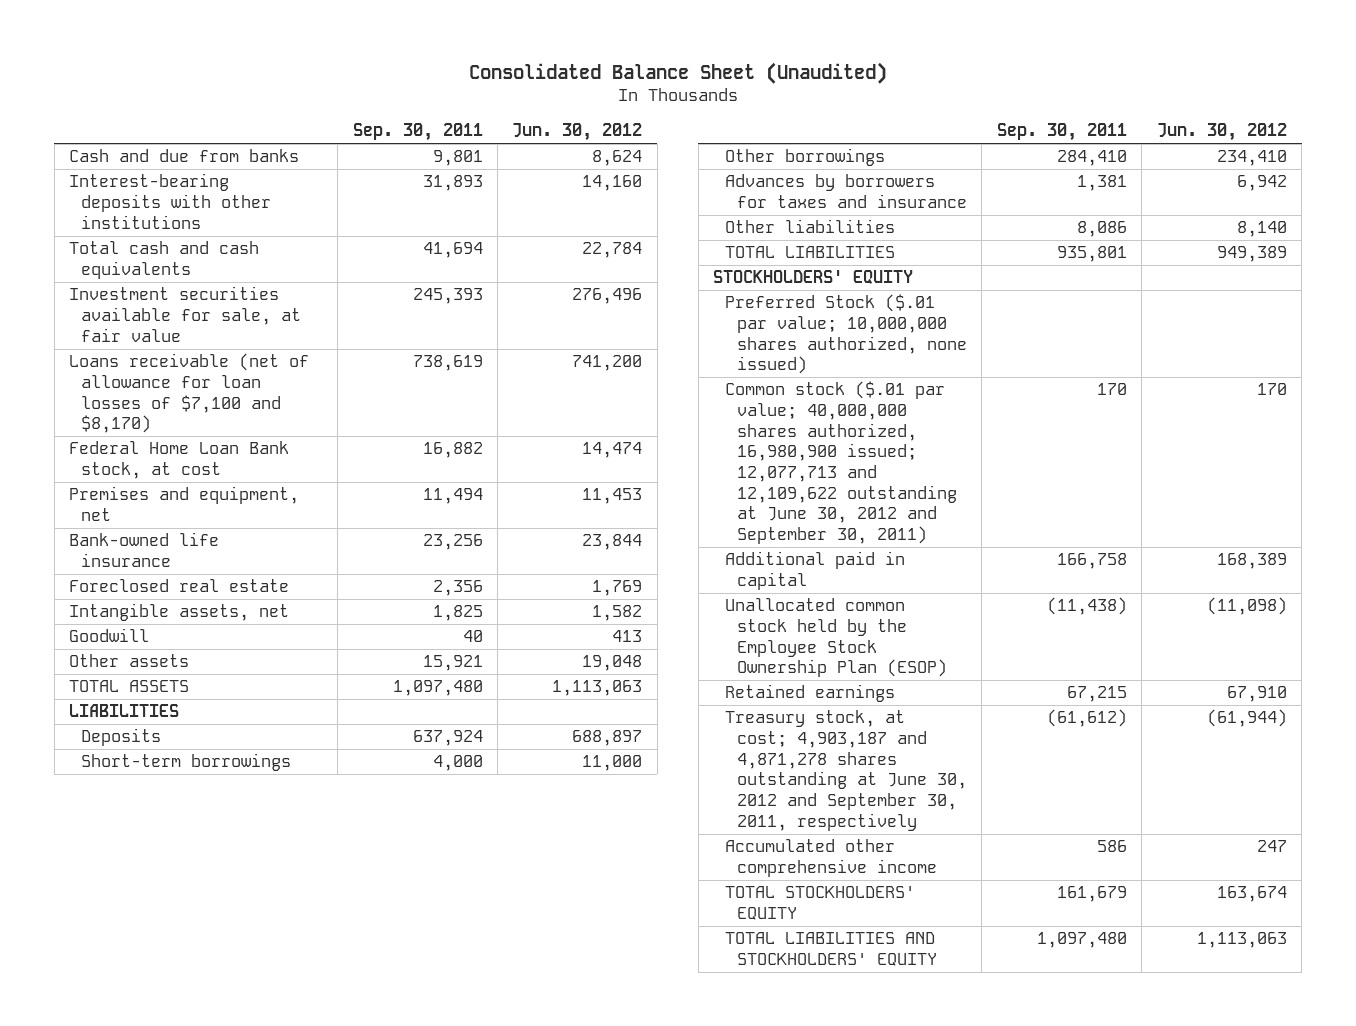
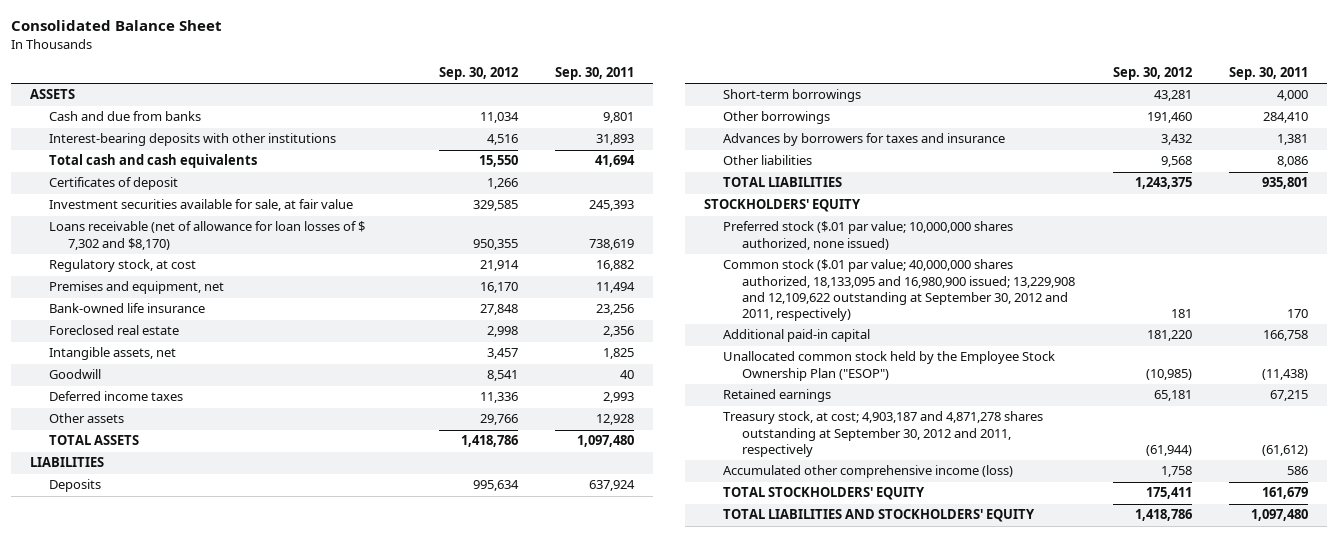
[468,62,887,85] Consolidated Balance Sheet (Unaudited) -> [11,20,223,32] Consolidated Balance Sheet
[512,123,643,142] Jun. 30, 2012 -> none
none -> [438,66,518,80] Sep. 30, 2012
none -> [30,89,76,100] ASSETS
none -> [49,177,179,191] Certificates of deposit
[69,353,310,434] Loans receivable (net of allowance for loan losses of $7,100 and $8,170) -> [49,221,366,250] Loans receivable (net of allowance for loan losses of $ 7,302 and $8,170)
[69,441,290,479] Federal Home Loan Bank stock, at cost -> [49,259,197,273] Regulatory stock, at cost
none -> [49,391,184,402] Deferred income taxes
[422,655,483,672] 15,921 -> [596,414,635,426] 12,928
[724,294,967,375] Preferred Stock ($.01 par value; 10,000,000 shares authorized, none issued) -> [723,221,1014,250] Preferred stock ($.01 par value; 10,000,000 shares authorized, none issued)
[724,381,957,545] Common stock ($.01 par value; 40,000,000 shares authorized, 16,980,900 issued; 12,077,713 and 12,109,622 outstanding at June 30, 2012 and September 30, 2011) -> [723,259,1075,322] Common stock ($.01 par value; 40,000,000 shares authorized, 18,133,095 and 16,980,900 issued; 13,229,908 and 12,109,622 outstanding at September 30, 2012 and 2011, respectively)
[724,551,905,590] Additional paid in capital -> [723,329,871,343] Additional paid-in capital
[724,598,947,678] Unallocated common stock held by the Employee Stock Ownership Plan (ESOP) -> [723,351,1056,381] Unallocated common stock held by the Employee Stock Ownership Plan ("ESOP")
[724,710,967,831] Treasury stock, at cost; 4,903,187 and 4,871,278 shares outstanding at June 30, 2012 and September 30, 2011, respectively -> [723,411,1044,457] Treasury stock, at cost; 4,903,187 and 4,871,278 shares outstanding at September 30, 2012 and 2011, respectively
[724,839,937,877] Accumulated other comprehensive income -> [723,465,1014,479] Accumulated other comprehensive income (loss)

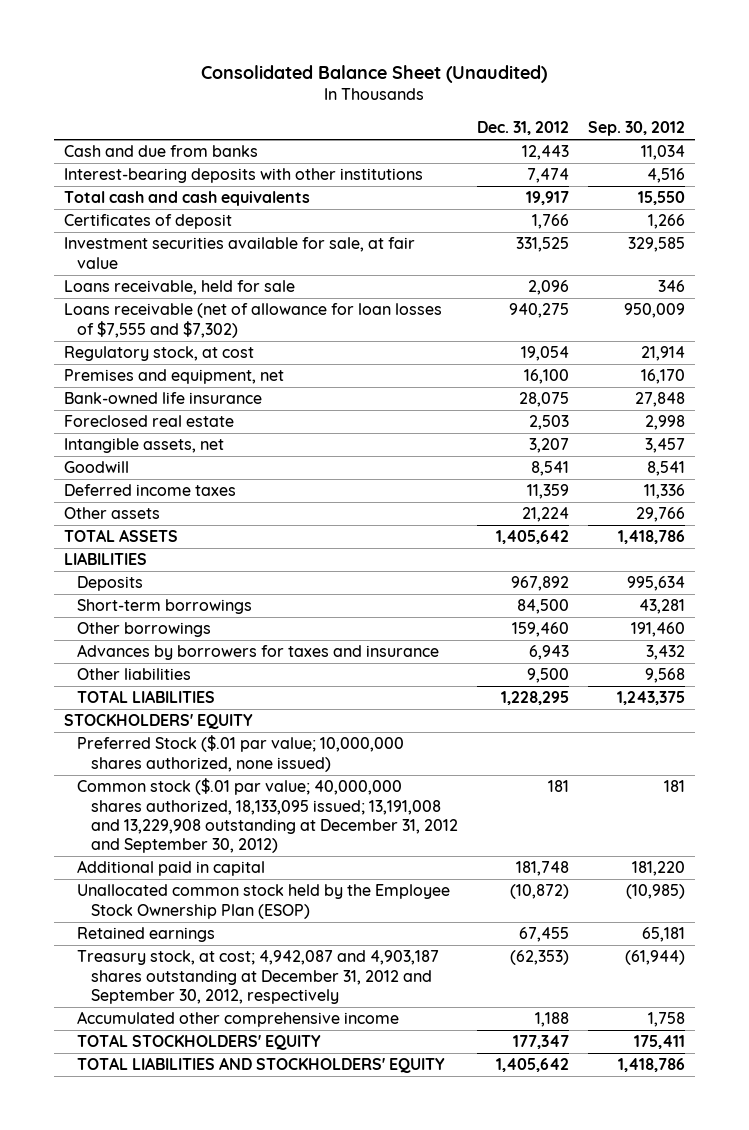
[11,20,223,32] Consolidated Balance Sheet -> [201,64,548,83] Consolidated Balance Sheet (Unaudited)
[555,66,635,80] Sep. 30, 2011 -> none
none -> [477,121,570,136] Dec. 31, 2012
[30,89,76,100] ASSETS -> none
none -> [63,280,295,296] Loans receivable, held for sale
[49,221,366,250] Loans receivable (net of allowance for loan losses of $ 7,302 and $8,170) -> [63,303,442,338] Loans receivable (net of allowance for loan losses of $7,555 and $7,302)
[472,238,518,250] 950,355 -> [624,303,686,319] 950,009
[723,221,1014,250] Preferred stock ($.01 par value; 10,000,000 shares authorized, none issued) -> [77,735,405,772] Preferred Stock ($.01 par value; 10,000,000 shares authorized, none issued)
[723,259,1075,322] Common stock ($.01 par value; 40,000,000 shares authorized, 18,133,095 and 16,980,900 issued; 13,229,908 and 12,109,622 outstanding at September 30, 2012 and 2011, respectively) -> [77,778,459,854] Common stock ($.01 par value; 40,000,000 shares authorized, 18,133,095 issued; 13,191,008 and 13,229,908 outstanding at December 31, 2012 and September 30, 2012)
[723,329,871,343] Additional paid-in capital -> [77,860,266,877] Additional paid in capital
[723,351,1056,381] Unallocated common stock held by the Employee Stock Ownership Plan ("ESOP") -> [77,884,451,919] Unallocated common stock held by the Employee Stock Ownership Plan (ESOP)
[723,411,1044,457] Treasury stock, at cost; 4,903,187 and 4,871,278 shares outstanding at September 30, 2012 and 2011, respectively -> [77,950,440,1004] Treasury stock, at cost; 4,942,087 and 4,903,187 shares outstanding at December 31, 2012 and September 30, 2012, respectively
[723,465,1014,479] Accumulated other comprehensive income (loss) -> [77,1011,400,1028] Accumulated other comprehensive income

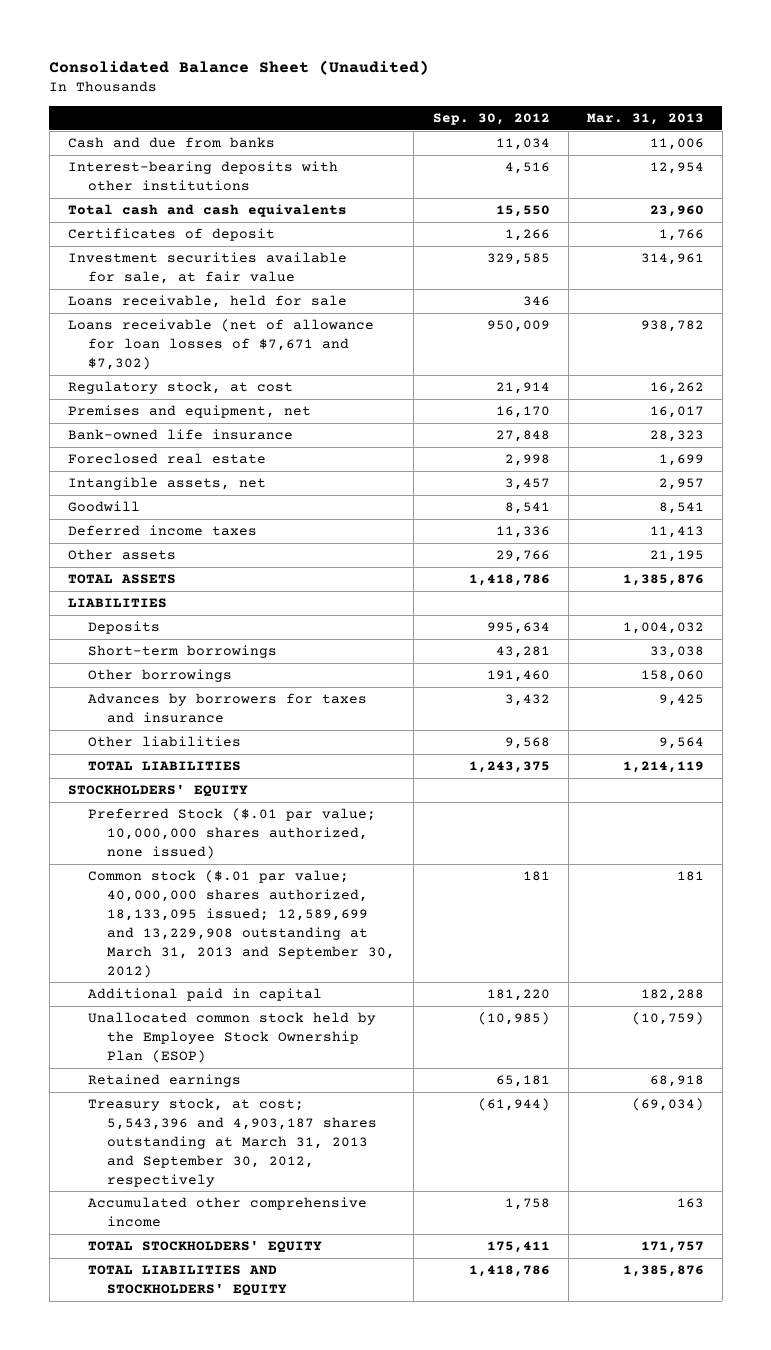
[477,121,570,136] Dec. 31, 2012 -> none
none -> [586,113,704,126] Mar. 31, 2013
[63,303,442,338] Loans receivable (net of allowance for loan losses of $7,555 and $7,302) -> [67,319,374,370] Loans receivable (net of allowance for loan losses of $7,671 and $7,302)
[77,778,459,854] Common stock ($.01 par value; 40,000,000 shares authorized, 18,133,095 issued; 13,191,008 and 13,229,908 outstanding at December 31, 2012 and September 30, 2012) -> [87,870,396,978] Common stock ($.01 par value; 40,000,000 shares authorized, 18,133,095 issued; 12,589,699 and 13,229,908 outstanding at March 31, 2013 and September 30, 2012)
[77,950,440,1004] Treasury stock, at cost; 4,942,087 and 4,903,187 shares outstanding at December 31, 2012 and September 30, 2012, respectively -> [87,1098,378,1187] Treasury stock, at cost; 5,543,396 and 4,903,187 shares outstanding at March 31, 2013 and September 30, 2012, respectively

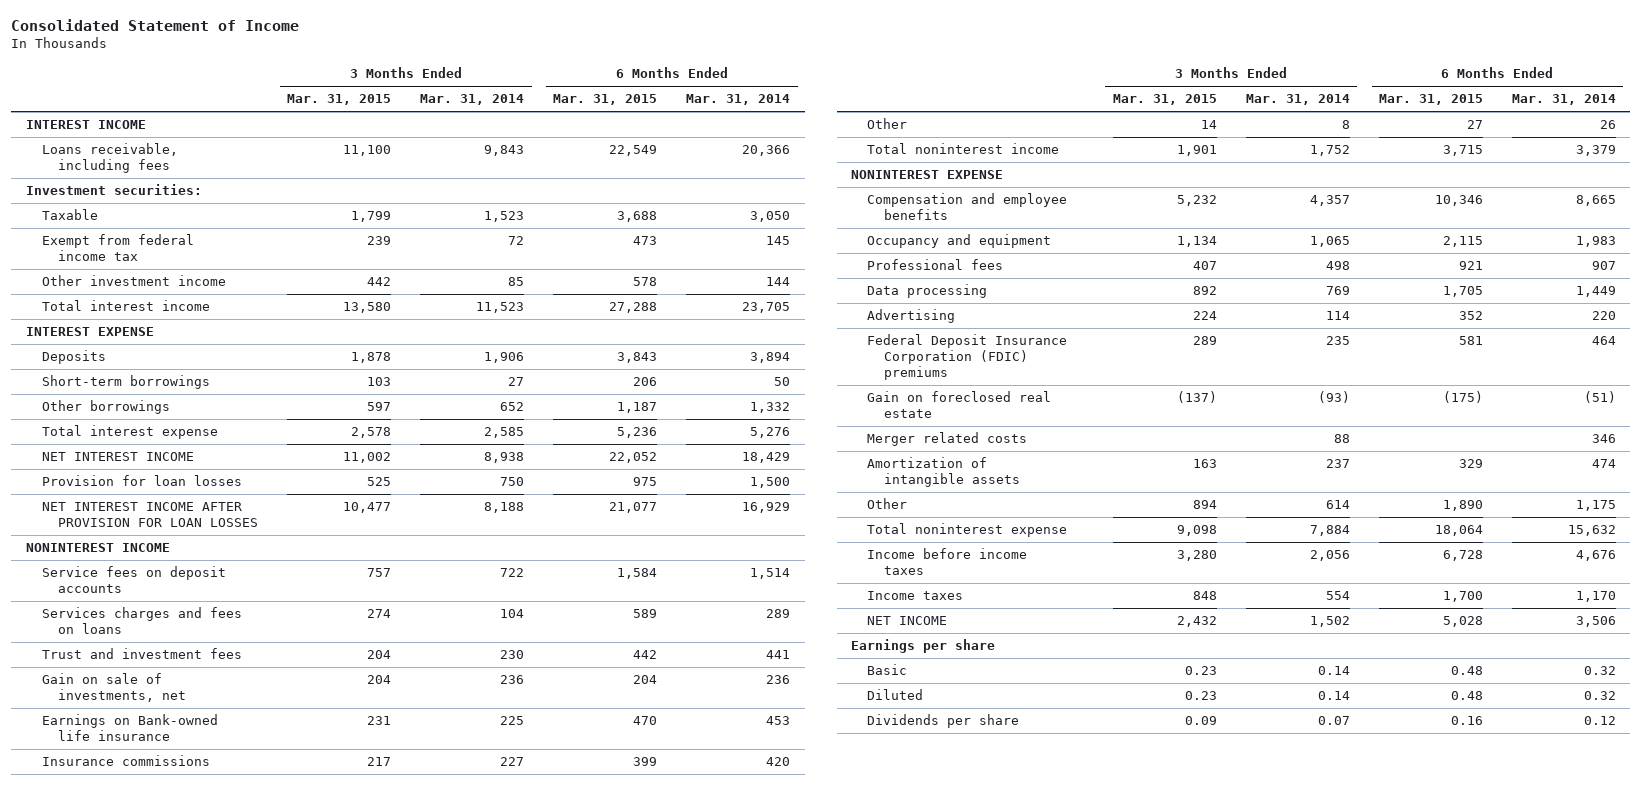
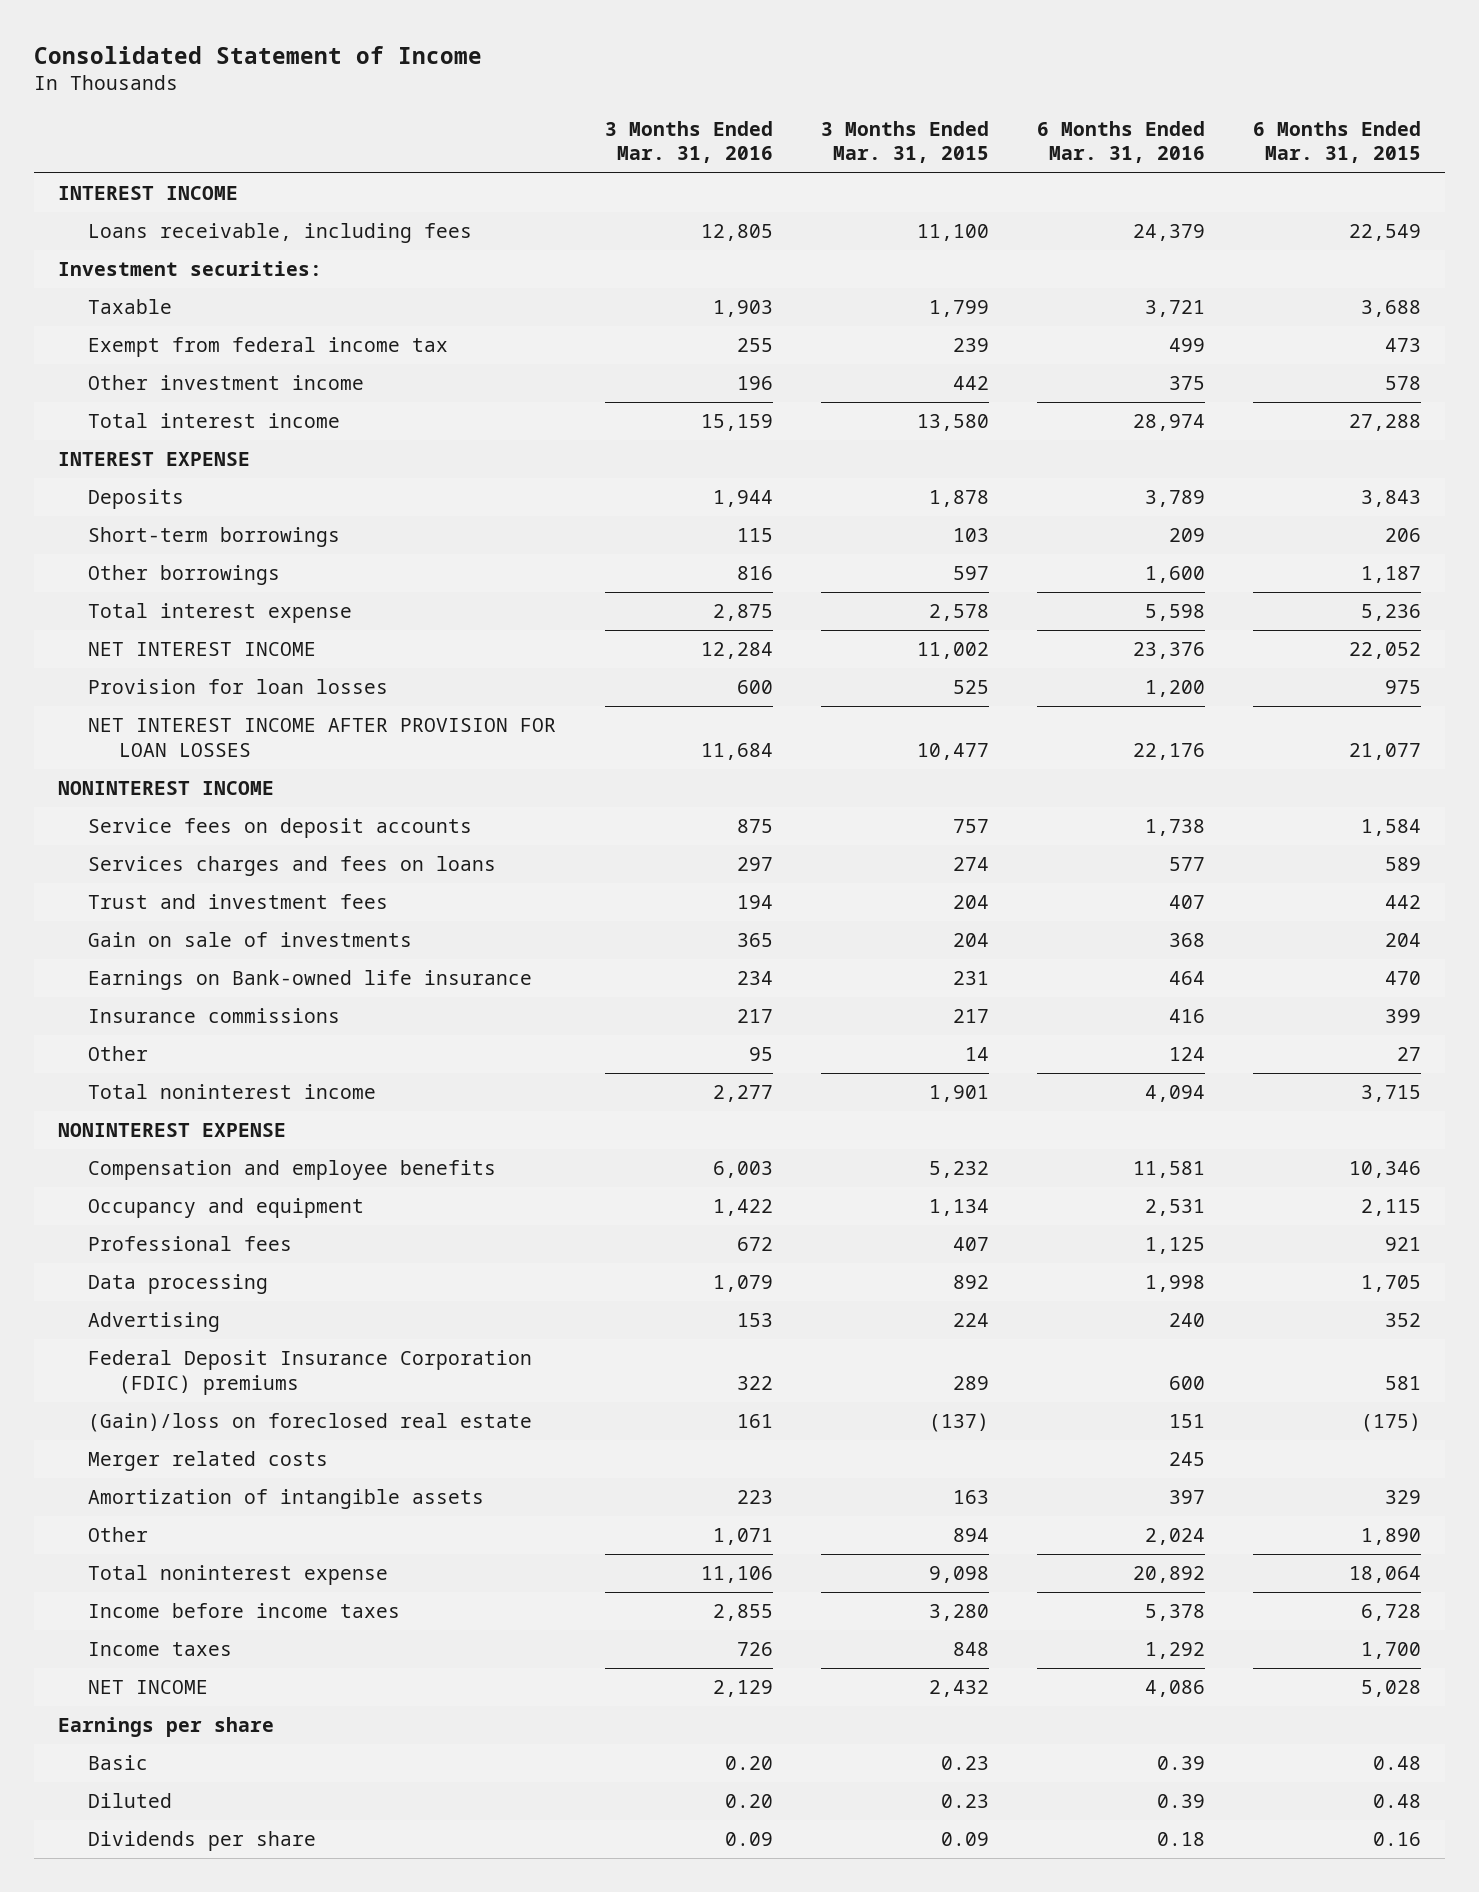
[420,94,525,106] Mar. 31, 2014 -> none
[686,94,791,106] Mar. 31, 2014 -> none
none -> [604,120,773,164] 3 Months Ended Mar. 31, 2016
none -> [1037,120,1206,164] 6 Months Ended Mar. 31, 2016
[41,673,187,702] Gain on sale of investments, net -> [88,932,413,948] Gain on sale of investments
[867,391,1052,418] Gain on foreclosed real estate -> [88,1413,533,1433] (Gain)/loss on foreclosed real estate

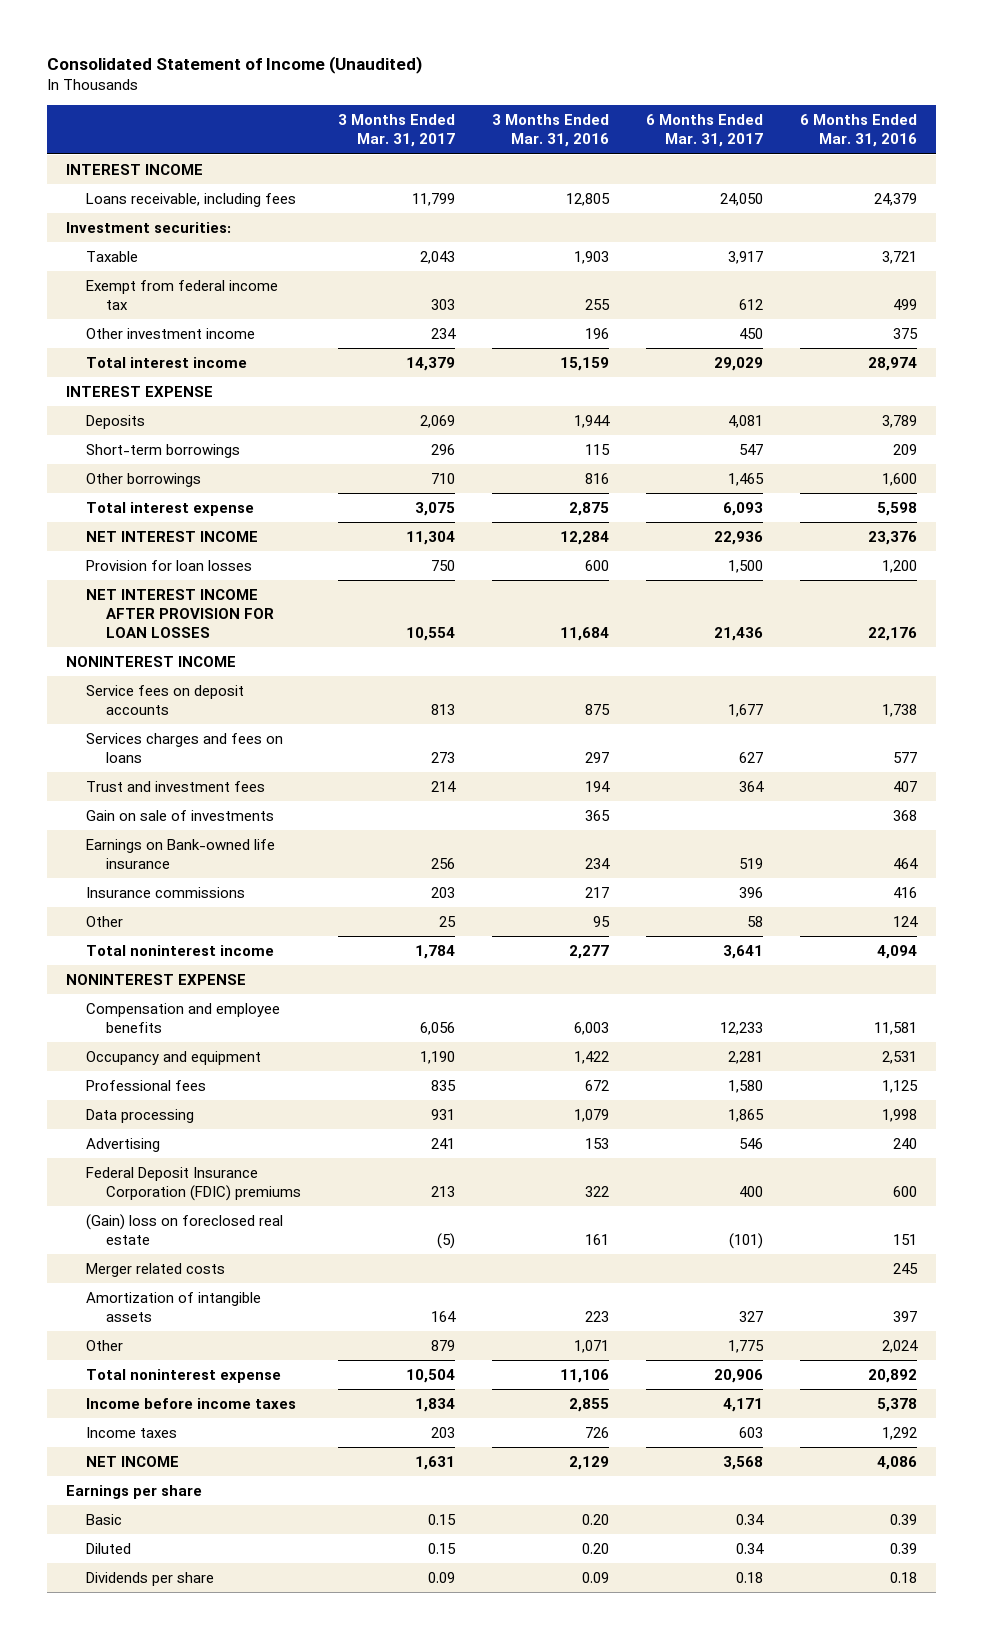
[33,45,482,64] Consolidated Statement of Income -> [47,56,423,75] Consolidated Statement of Income (Unaudited)
[820,120,989,164] 3 Months Ended Mar. 31, 2015 -> none
[1253,120,1422,164] 6 Months Ended Mar. 31, 2015 -> none
none -> [338,114,456,148] 3 Months Ended Mar. 31, 2017
none -> [646,114,764,148] 6 Months Ended Mar. 31, 2017
[88,1413,533,1433] (Gain)/loss on foreclosed real estate -> [85,1213,283,1246] (Gain) loss on foreclosed real estate

